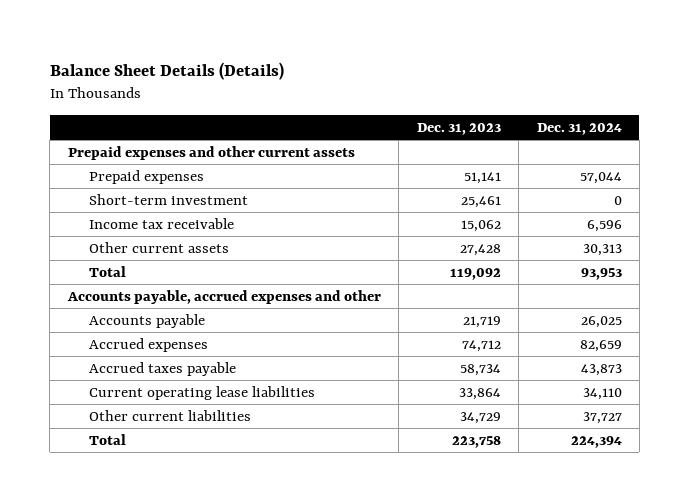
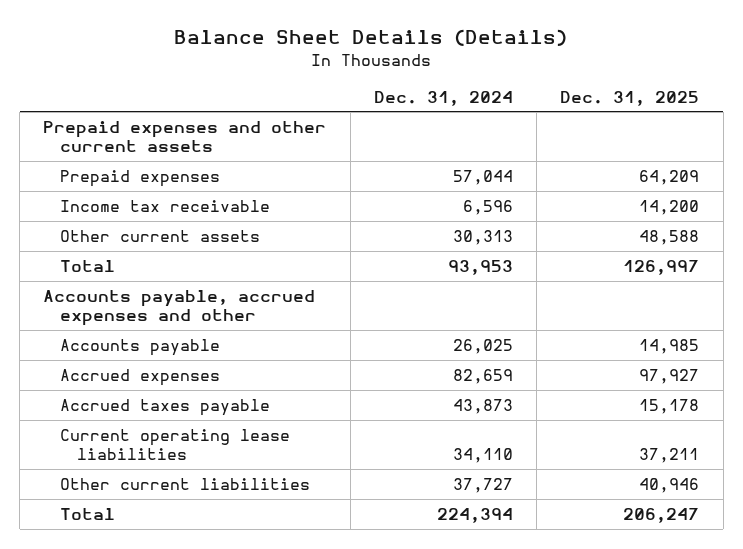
[416,123,501,136] Dec. 31, 2023 -> none
none -> [560,90,700,106] Dec. 31, 2025
[88,193,248,205] Short-term investment -> none

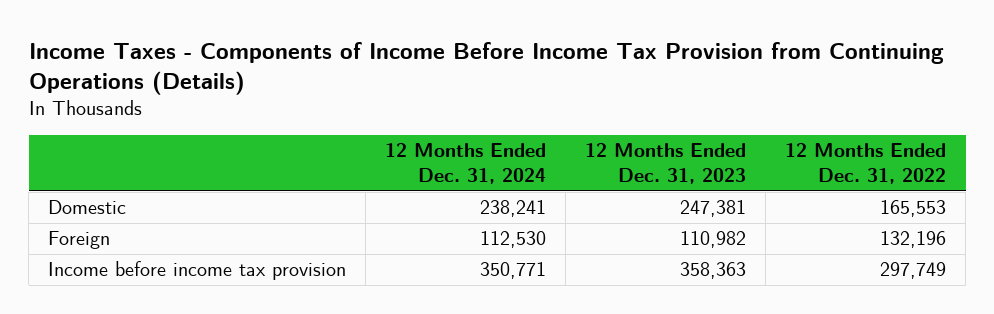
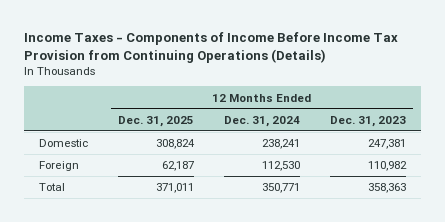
[785,143,947,185] 12 Months Ended Dec. 31, 2022 -> none
none -> [118,115,195,127] Dec. 31, 2025
[48,261,347,281] Income before income tax provision -> [39,183,66,192] Total

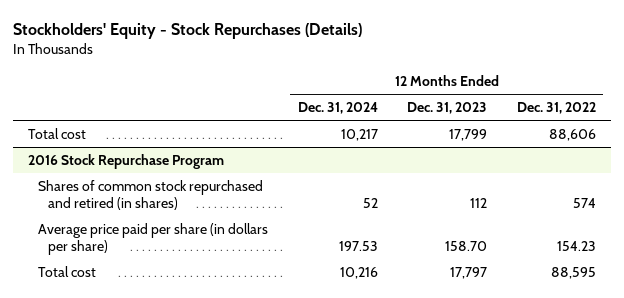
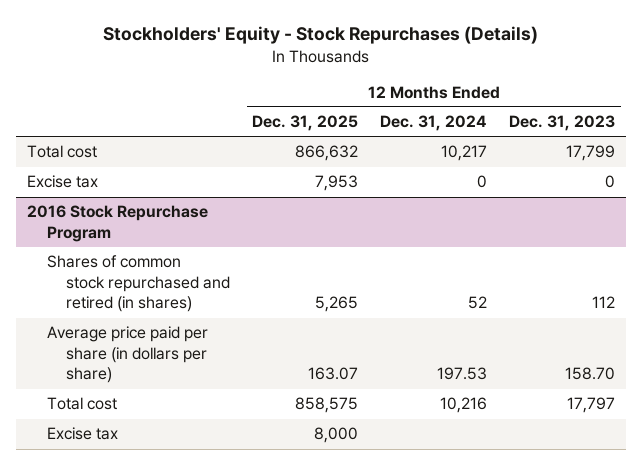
[517,102,597,115] Dec. 31, 2022 -> none
none -> [252,115,359,132] Dec. 31, 2025
none -> [26,175,98,189] Excise tax
none -> [46,427,118,441] Excise tax

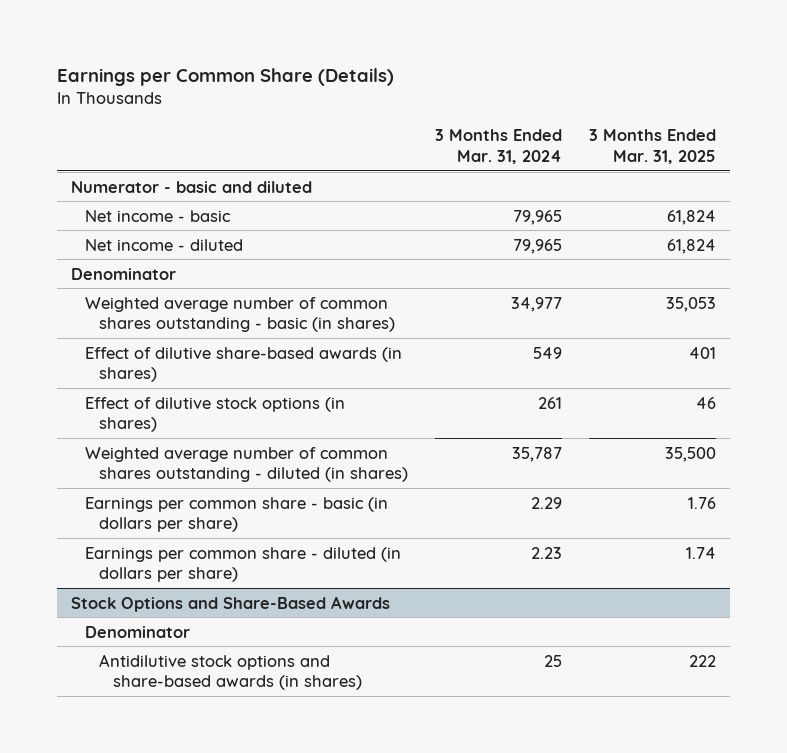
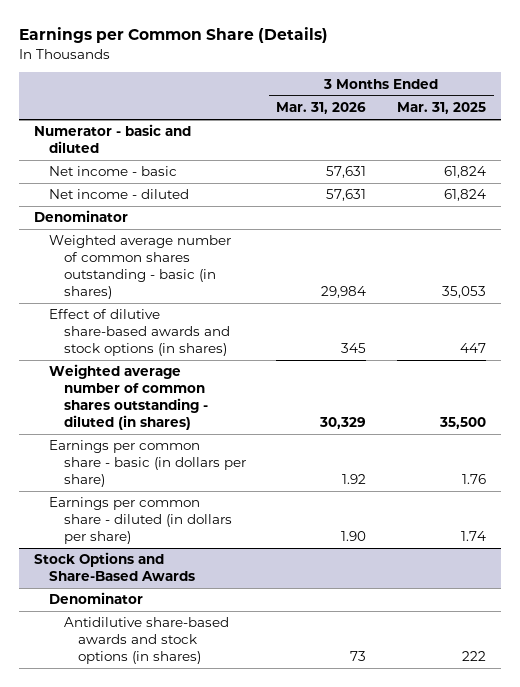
[434,129,562,164] 3 Months Ended Mar. 31, 2024 -> none
none -> [276,102,367,115] Mar. 31, 2026
[84,396,345,433] Effect of dilutive stock options (in shares) -> none
[84,346,402,383] Effect of dilutive share-based awards (in shares) -> [49,309,230,357] Effect of dilutive share-based awards and stock options (in shares)
[689,346,717,359] 401 -> [459,343,486,354] 447
[98,653,362,691] Antidilutive stock options and share-based awards (in shares) -> [63,617,229,665] Antidilutive share-based awards and stock options (in shares)

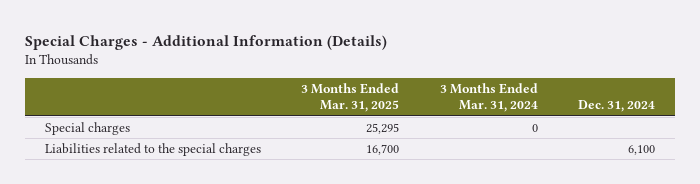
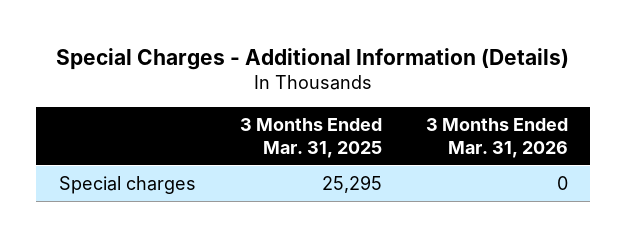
[439,82,538,113] 3 Months Ended Mar. 31, 2024 -> none
[578,100,656,113] Dec. 31, 2024 -> none
none -> [425,118,568,159] 3 Months Ended Mar. 31, 2026
[44,143,261,157] Liabilities related to the special charges -> none

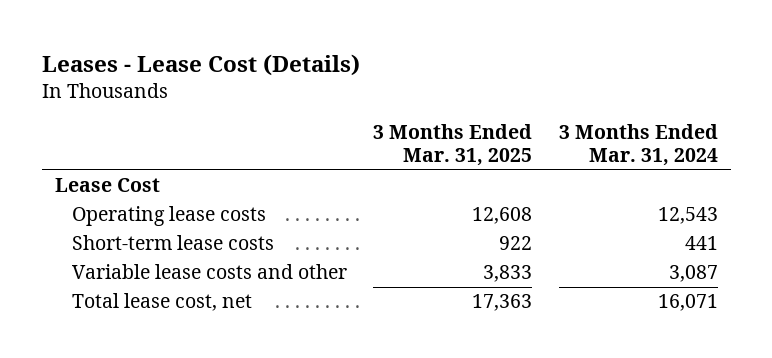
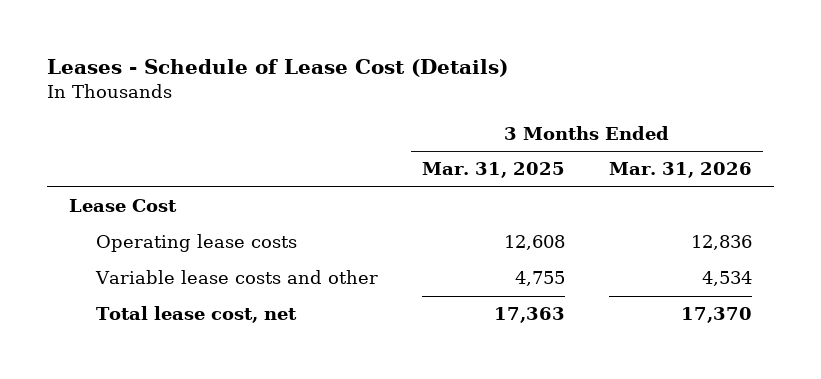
[41,54,360,77] Leases - Lease Cost (Details) -> [47,59,509,78] Leases - Schedule of Lease Cost (Details)
[558,124,718,167] 3 Months Ended Mar. 31, 2024 -> none
none -> [608,162,752,179] Mar. 31, 2026
[72,235,275,251] Short-term lease costs -> none
[483,265,533,283] 3,833 -> [514,271,565,287] 4,755

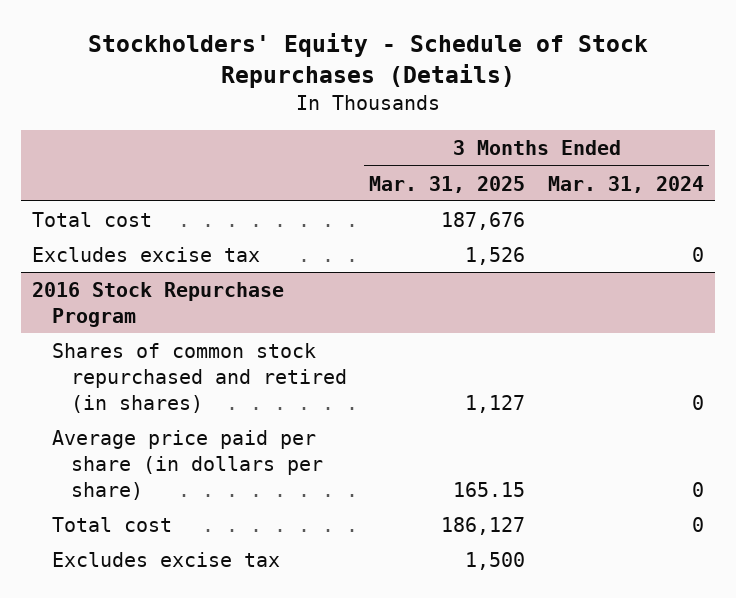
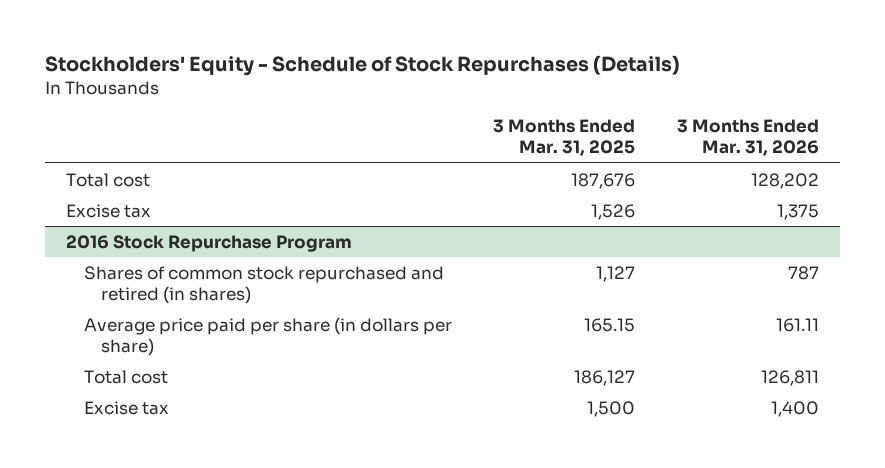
[547,175,704,193] Mar. 31, 2024 -> none
none -> [676,119,819,157] 3 Months Ended Mar. 31, 2026
[32,246,261,262] Excludes excise tax -> [65,203,151,218] Excise tax
[51,551,280,567] Excludes excise tax -> [83,400,169,415] Excise tax

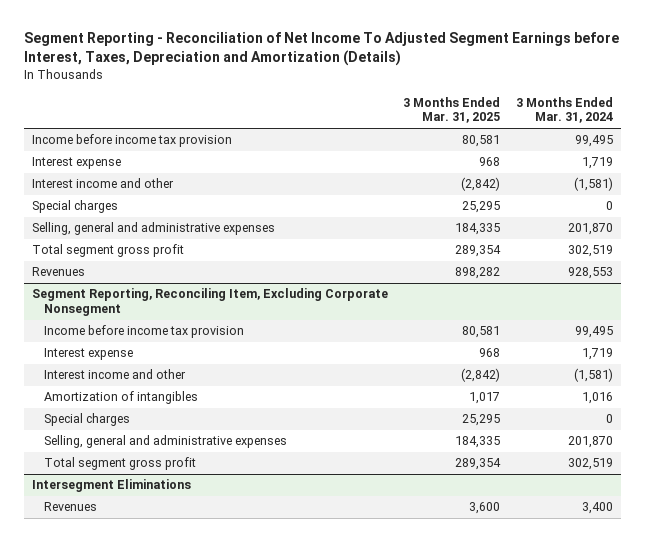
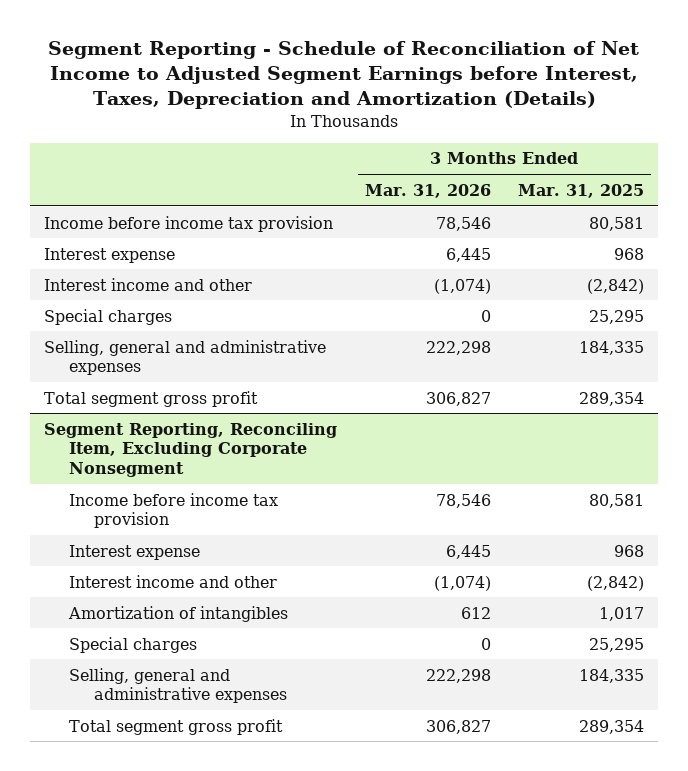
[23,31,619,67] Segment Reporting - Reconciliation of Net Income To Adjusted Segment Earnings before Interest, Taxes, Depreciation and Amortization (Details) -> [48,41,640,110] Segment Reporting - Schedule of Reconciliation of Net Income to Adjusted Segment Earnings before Interest, Taxes, Depreciation and Amortization (Details)
[516,96,614,124] 3 Months Ended Mar. 31, 2024 -> none
none -> [364,183,491,198] Mar. 31, 2026
[31,267,85,277] Revenues -> none
[31,479,191,493] Intersegment Eliminations -> none
[44,502,98,512] Revenues -> none

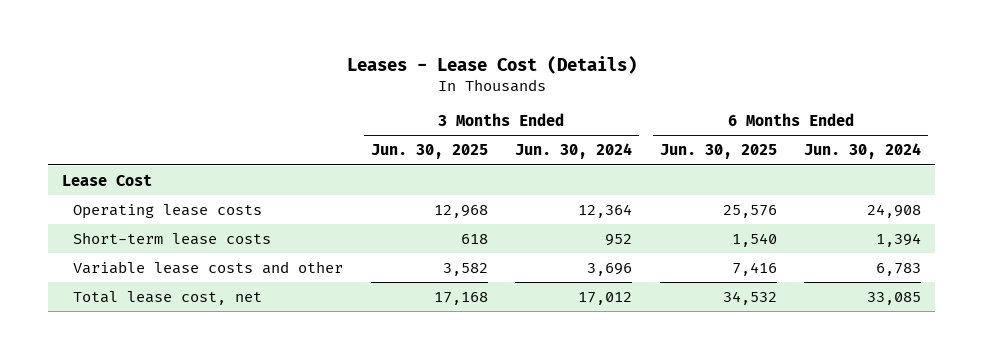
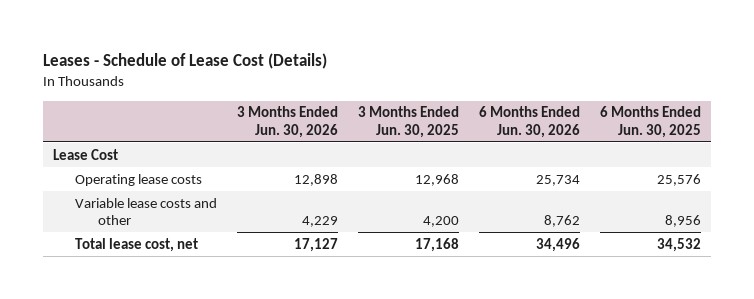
[346,56,637,75] Leases - Lease Cost (Details) -> [42,52,327,69] Leases - Schedule of Lease Cost (Details)
[515,143,633,160] Jun. 30, 2024 -> none
[804,143,922,160] Jun. 30, 2024 -> none
none -> [237,106,339,138] 3 Months Ended Jun. 30, 2026
none -> [479,106,581,138] 6 Months Ended Jun. 30, 2026
[73,231,272,245] Short-term lease costs -> none
[442,262,488,276] 3,582 -> [423,216,460,228] 4,200
[731,261,777,276] 7,416 -> [665,215,702,228] 8,956

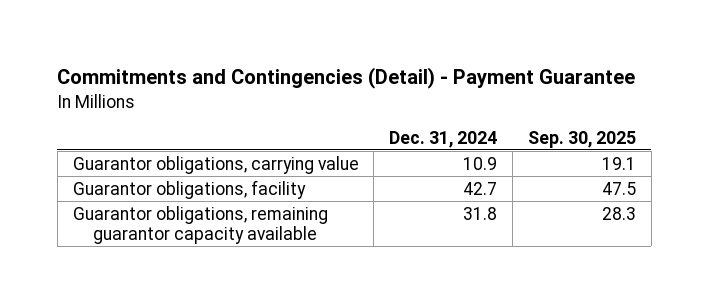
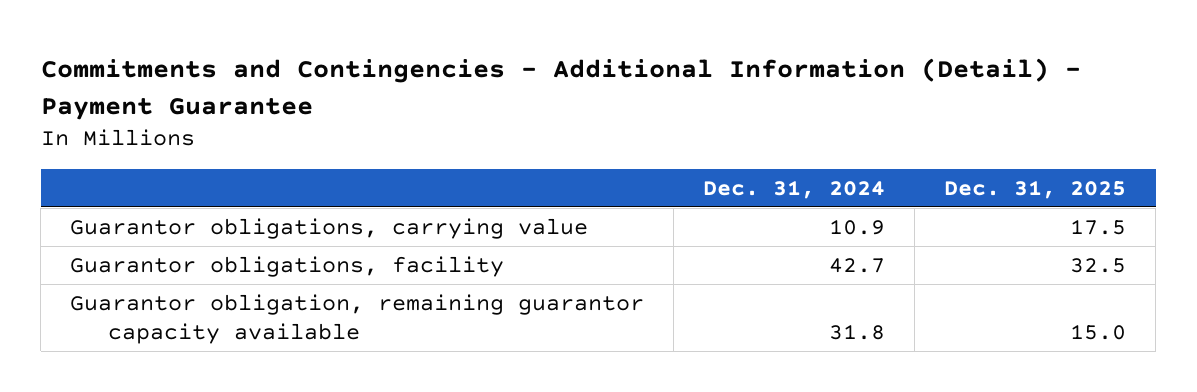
[57,67,636,90] Commitments and Contingencies (Detail) - Payment Guarantee -> [40,58,1081,120] Commitments and Contingencies - Additional Information (Detail) - Payment Guarantee
[527,130,636,148] Sep. 30, 2025 -> none
none -> [944,179,1127,199] Dec. 31, 2025
[72,205,328,244] Guarantor obligations, remaining guarantor capacity available -> [70,293,645,345] Guarantor obligation, remaining guarantor capacity available

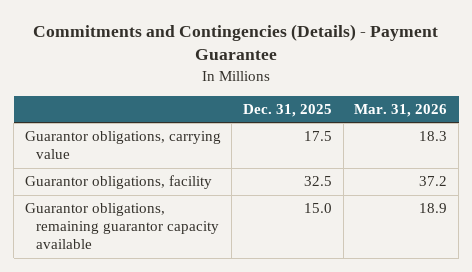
[40,58,1081,120] Commitments and Contingencies - Additional Information (Detail) - Payment Guarantee -> [33,23,439,61] Commitments and Contingencies (Details) - Payment Guarantee
[703,179,886,199] Dec. 31, 2024 -> none
none -> [354,103,448,117] Mar. 31, 2026
[70,293,645,345] Guarantor obligation, remaining guarantor capacity available -> [24,203,219,250] Guarantor obligations, remaining guarantor capacity available

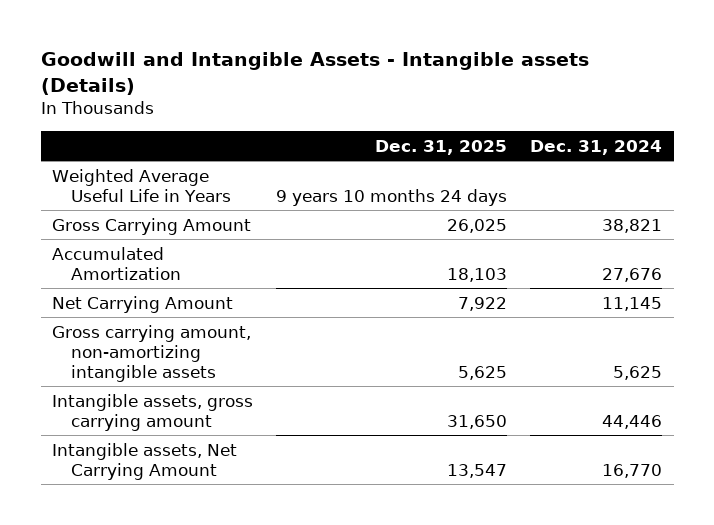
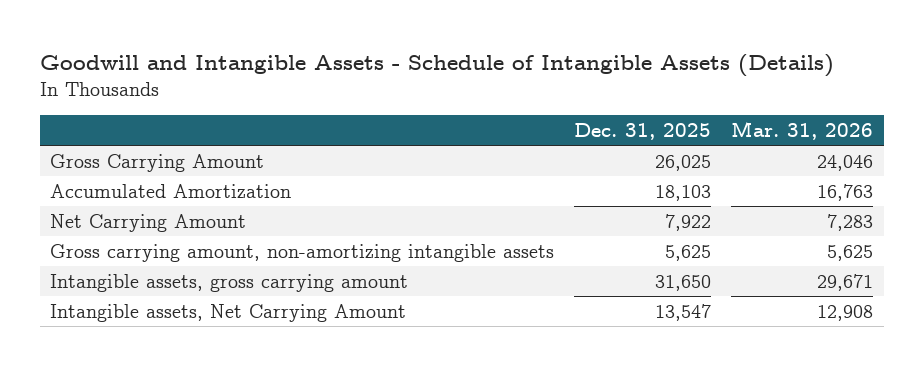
[40,52,589,96] Goodwill and Intangible Assets - Intangible assets (Details) -> [39,53,834,77] Goodwill and Intangible Assets - Schedule of Intangible Assets (Details)
[530,139,663,155] Dec. 31, 2024 -> none
none -> [731,120,874,140] Mar. 31, 2026
[52,168,232,202] Weighted Average Useful Life in Years -> none

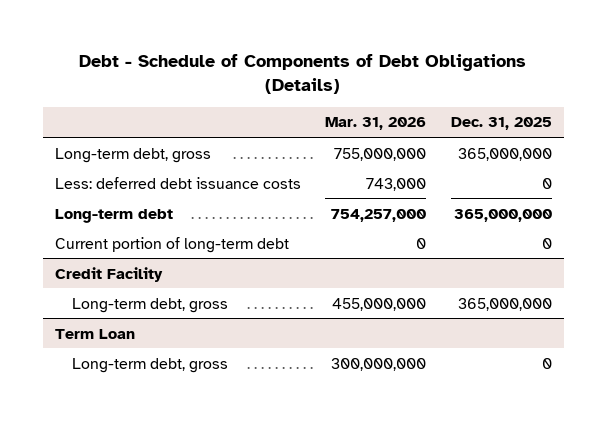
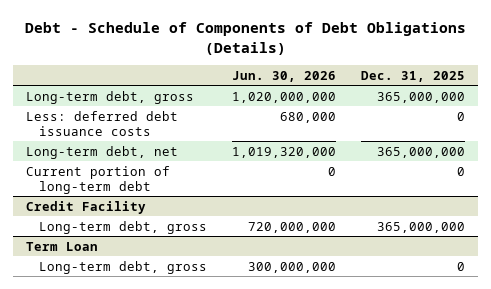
[325,117,427,131] Mar. 31, 2026 -> none
none -> [231,70,336,82] Jun. 30, 2026
[55,208,174,223] Long-term debt -> [25,145,178,159] Long-term debt, net

